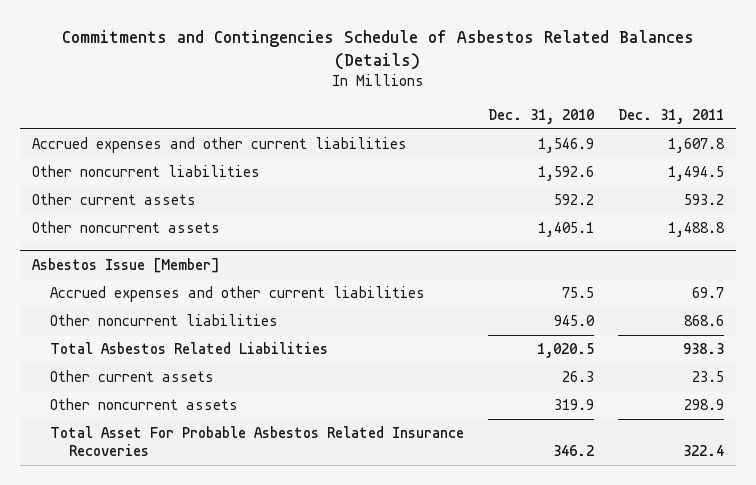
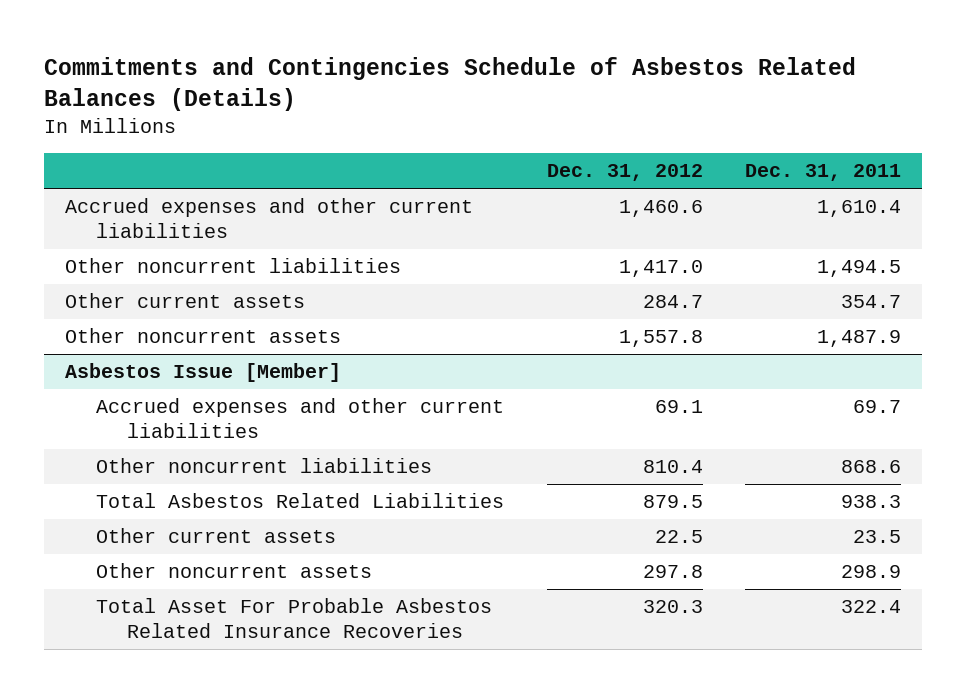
[488,108,595,124] Dec. 31, 2010 -> none
none -> [546,164,703,182] Dec. 31, 2012
[668,138,726,154] 1,607.8 -> [817,200,902,218] 1,610.4
[684,194,725,206] 593.2 -> [841,295,902,309] 354.7
[668,222,726,238] 1,488.8 -> [817,330,902,348] 1,487.9

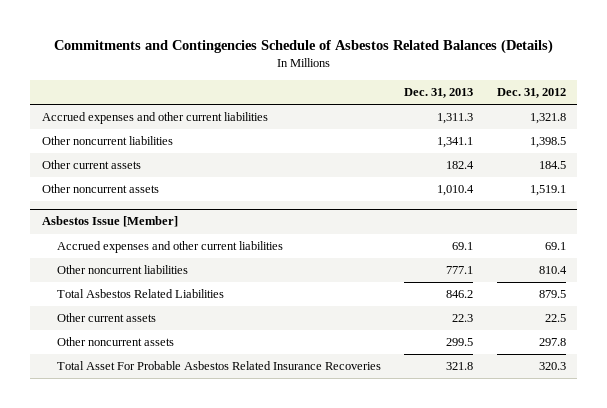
[745,164,902,182] Dec. 31, 2011 -> none
none -> [404,88,474,99] Dec. 31, 2013
[618,200,703,218] 1,460.6 -> [529,113,566,125] 1,321.8
[618,260,703,278] 1,417.0 -> [529,137,566,149] 1,398.5
[642,295,703,309] 284.7 -> [538,161,566,170] 184.5
[618,330,703,348] 1,557.8 -> [529,185,566,197] 1,519.1

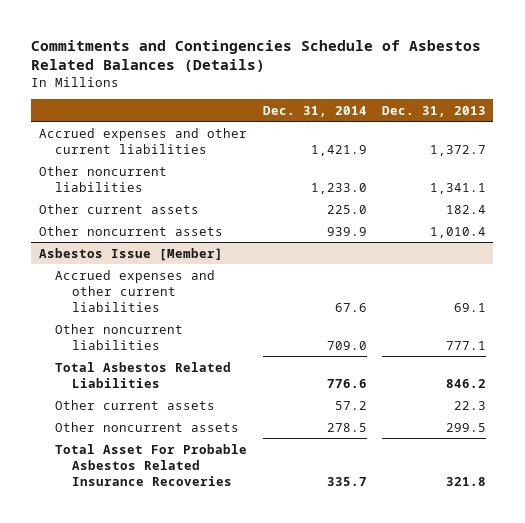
[496,88,566,99] Dec. 31, 2012 -> none
none -> [262,105,367,117] Dec. 31, 2014
[437,113,474,125] 1,311.3 -> [429,144,486,156] 1,372.7

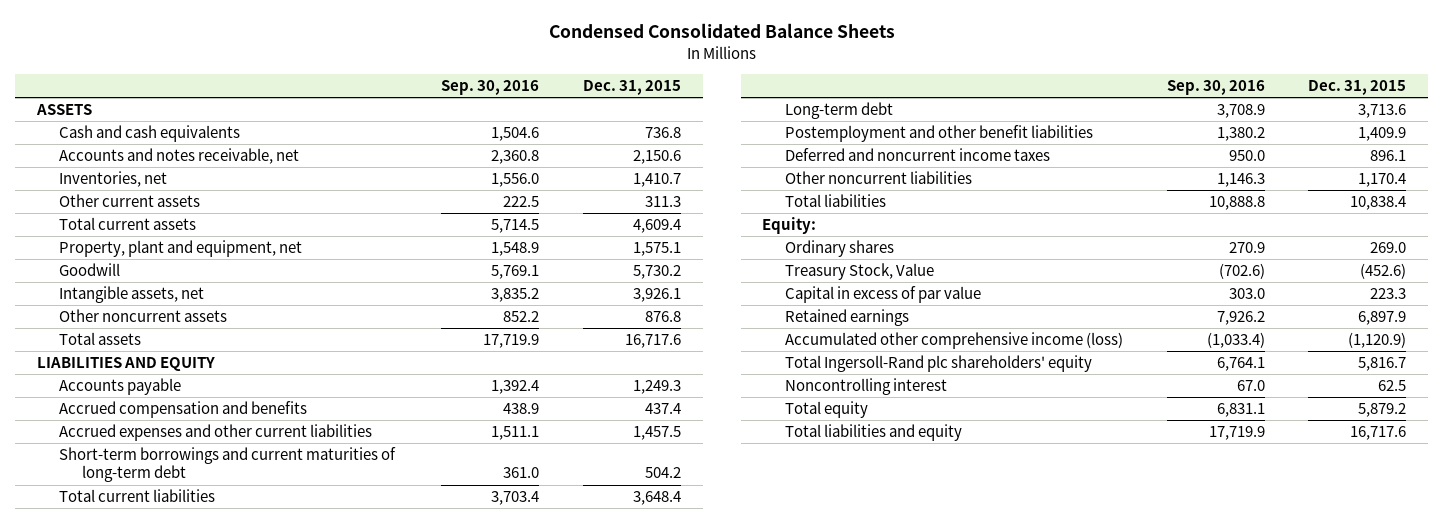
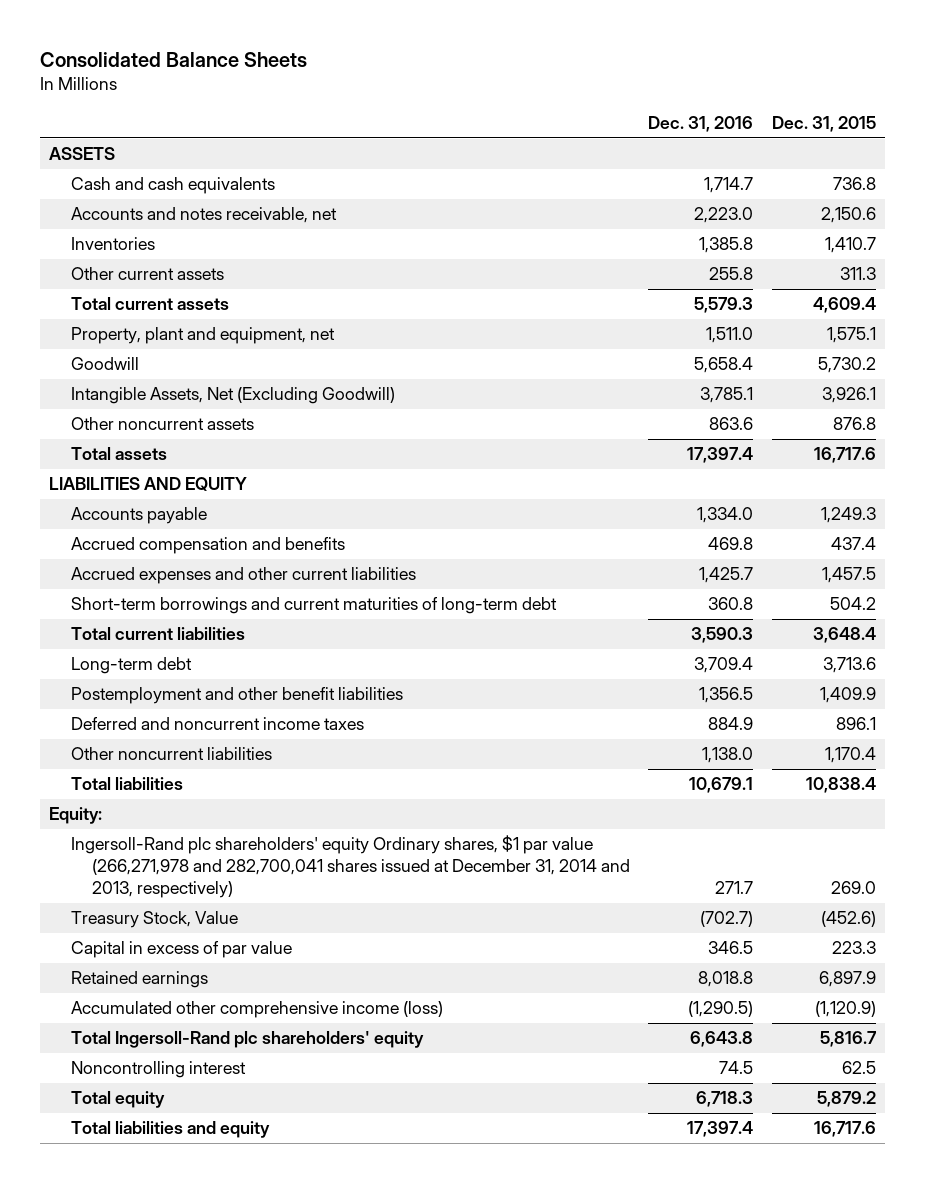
[548,23,895,39] Condensed Consolidated Balance Sheets -> [40,51,308,67] Consolidated Balance Sheets
[441,80,540,96] Sep. 30, 2016 -> none
none -> [648,115,754,132] Dec. 31, 2016
[59,171,168,188] Inventories, net -> [70,237,155,251] Inventories
[59,286,205,304] Intangible assets, net -> [70,387,395,405] Intangible Assets, Net (Excluding Goodwill)
[784,240,894,258] Ordinary shares -> [70,835,631,899] Ingersoll-Rand plc shareholders' equity Ordinary shares, $1 par value (266,271,978 and 282,700,041 shares issued at December 31, 2014 and 2013, respectively)

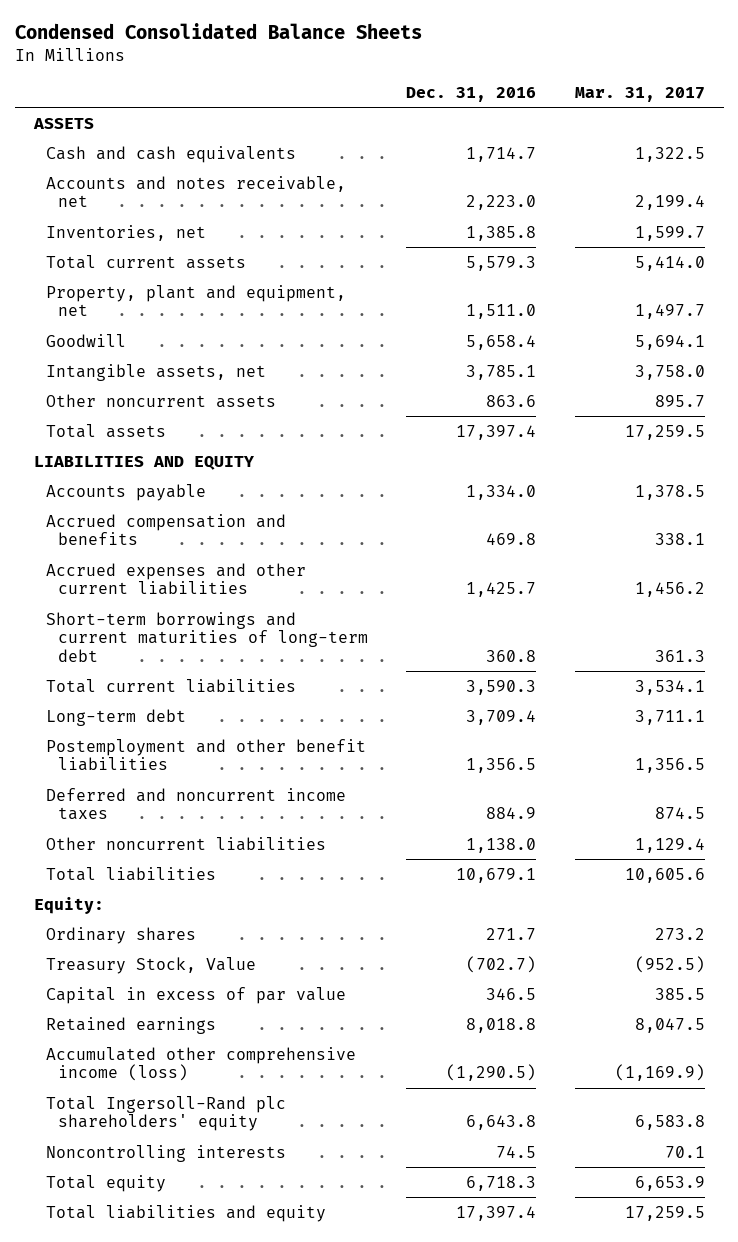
[40,51,308,67] Consolidated Balance Sheets -> [14,23,422,40] Condensed Consolidated Balance Sheets
[771,115,876,132] Dec. 31, 2015 -> none
none -> [574,86,705,102] Mar. 31, 2017
[70,267,224,281] Other current assets -> none
[70,237,155,251] Inventories -> [45,224,206,241] Inventories, net
[70,387,395,405] Intangible Assets, Net (Excluding Goodwill) -> [45,363,266,381] Intangible assets, net
[70,835,631,899] Ingersoll-Rand plc shareholders' equity Ordinary shares, $1 par value (266,271,978 and 282,700,041 shares issued at December 31, 2014 and 2013, respectively) -> [45,926,196,944] Ordinary shares
[70,1061,246,1079] Noncontrolling interest -> [45,1144,286,1162] Noncontrolling interests

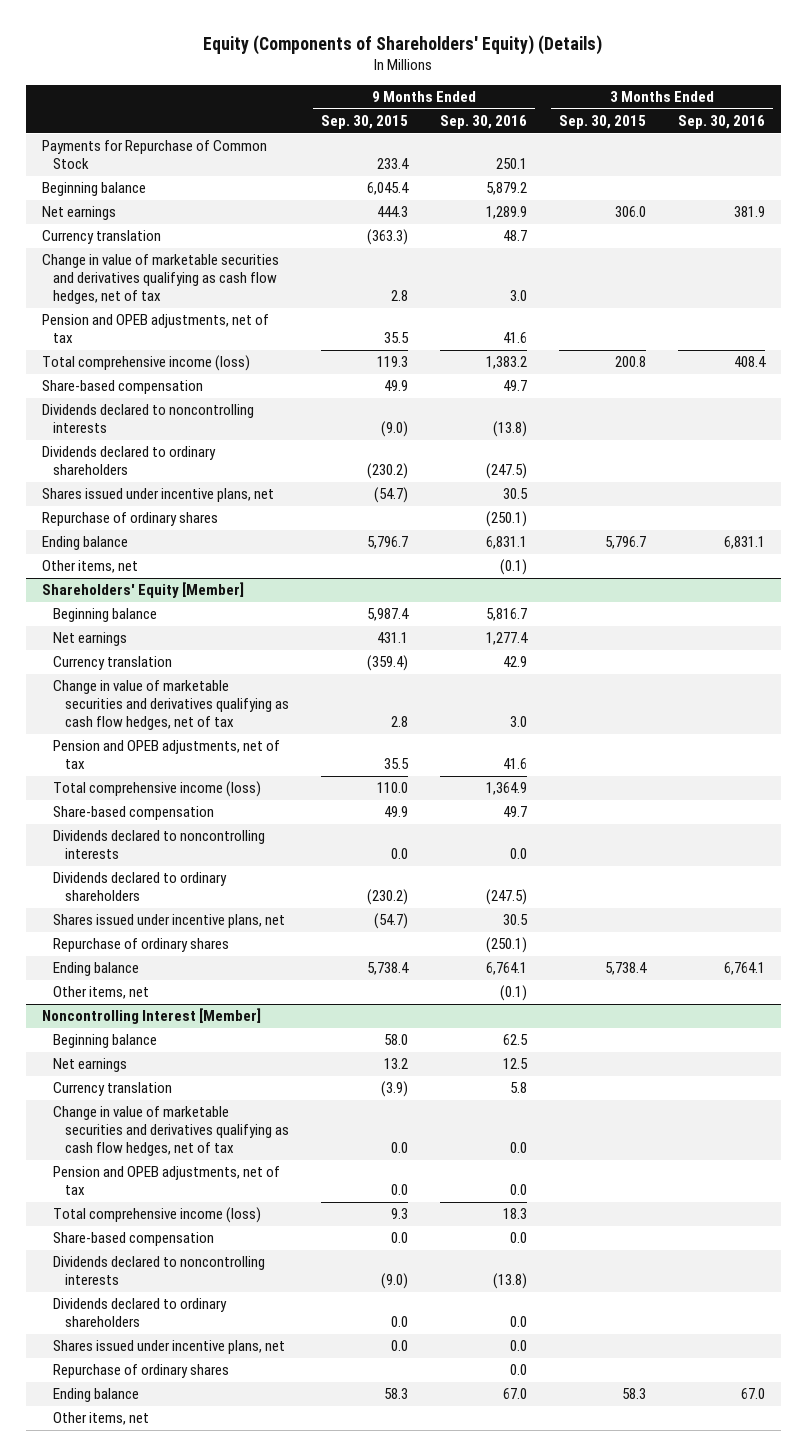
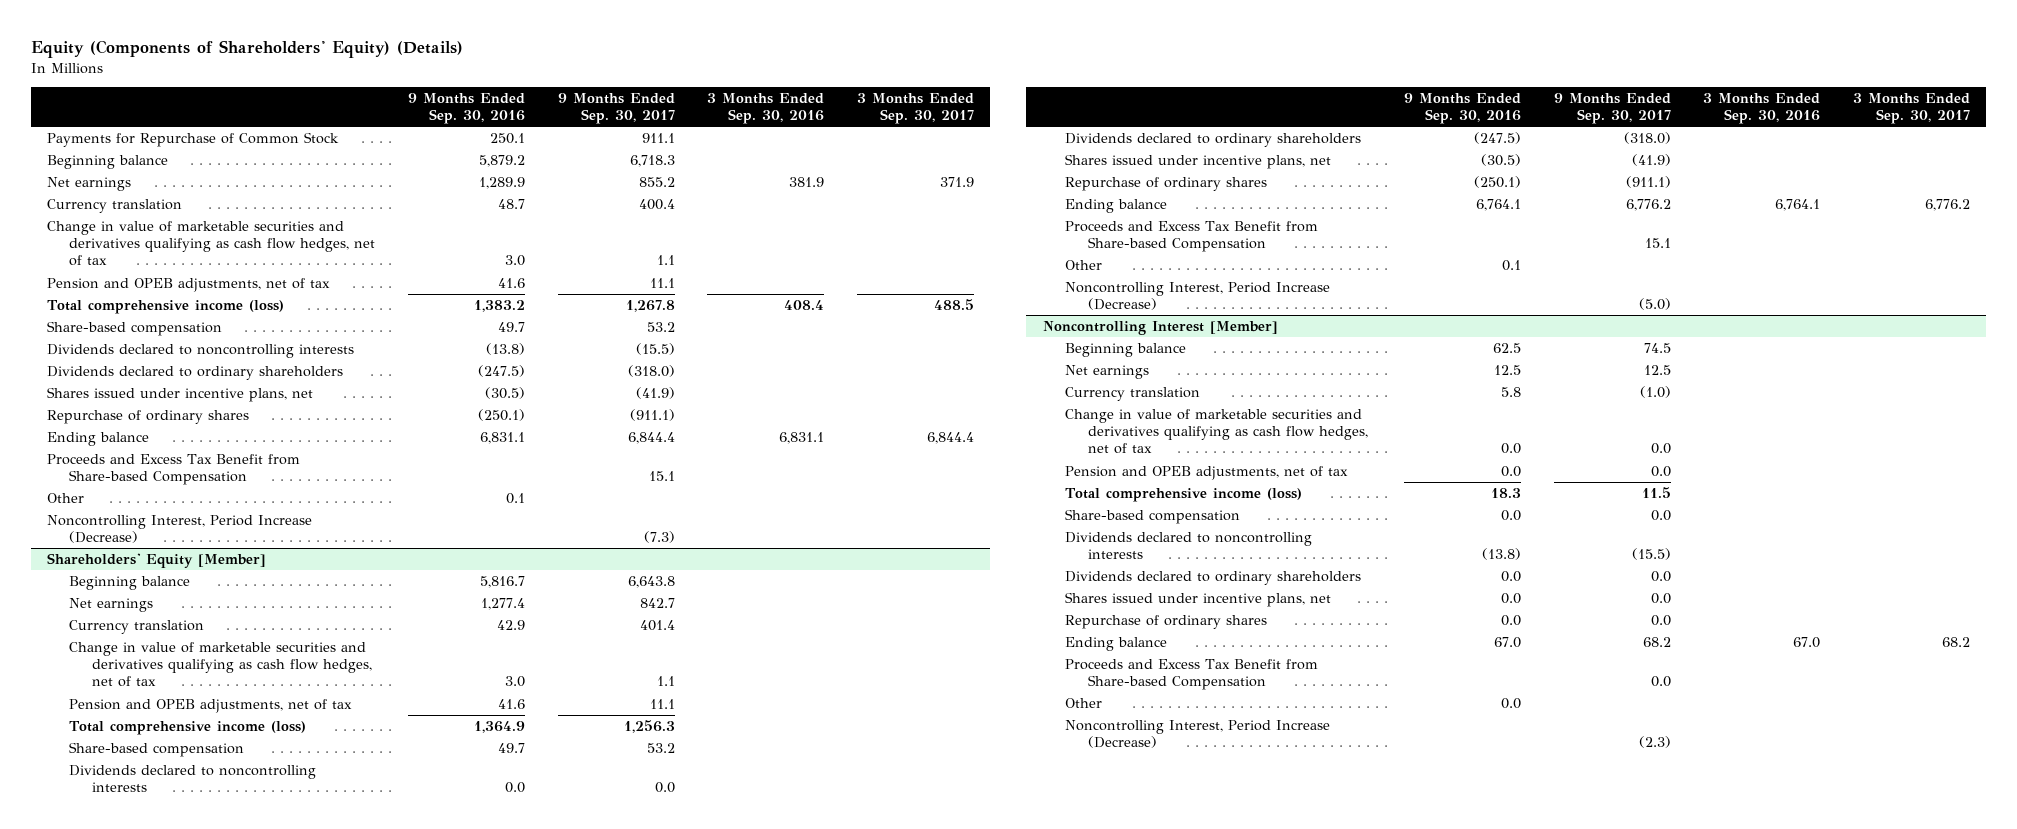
[320,115,408,130] Sep. 30, 2015 -> none
[558,115,646,130] Sep. 30, 2015 -> none
none -> [557,93,675,125] 9 Months Ended Sep. 30, 2017
none -> [857,93,975,125] 3 Months Ended Sep. 30, 2017
[502,488,528,500] 30.5 -> [485,387,526,400] (30.5)
[42,560,139,574] Other items, net -> none
none -> [46,454,300,486] Proceeds and Excess Tax Benefit from Share-based Compensation
none -> [46,493,84,504] Other
none -> [46,515,312,544] Noncontrolling Interest, Period Increase (Decrease)
[502,914,528,926] 30.5 -> [1480,154,1521,167] (30.5)
[53,986,150,1000] Other items, net -> none
none -> [1065,221,1319,253] Proceeds and Excess Tax Benefit from Share-based Compensation
none -> [1065,260,1103,271] Other
none -> [1065,282,1331,311] Noncontrolling Interest, Period Increase (Decrease)
[53,1412,150,1426] Other items, net -> none
none -> [1065,659,1319,691] Proceeds and Excess Tax Benefit from Share-based Compensation
none -> [1065,698,1103,709] Other
none -> [1065,720,1331,749] Noncontrolling Interest, Period Increase (Decrease)

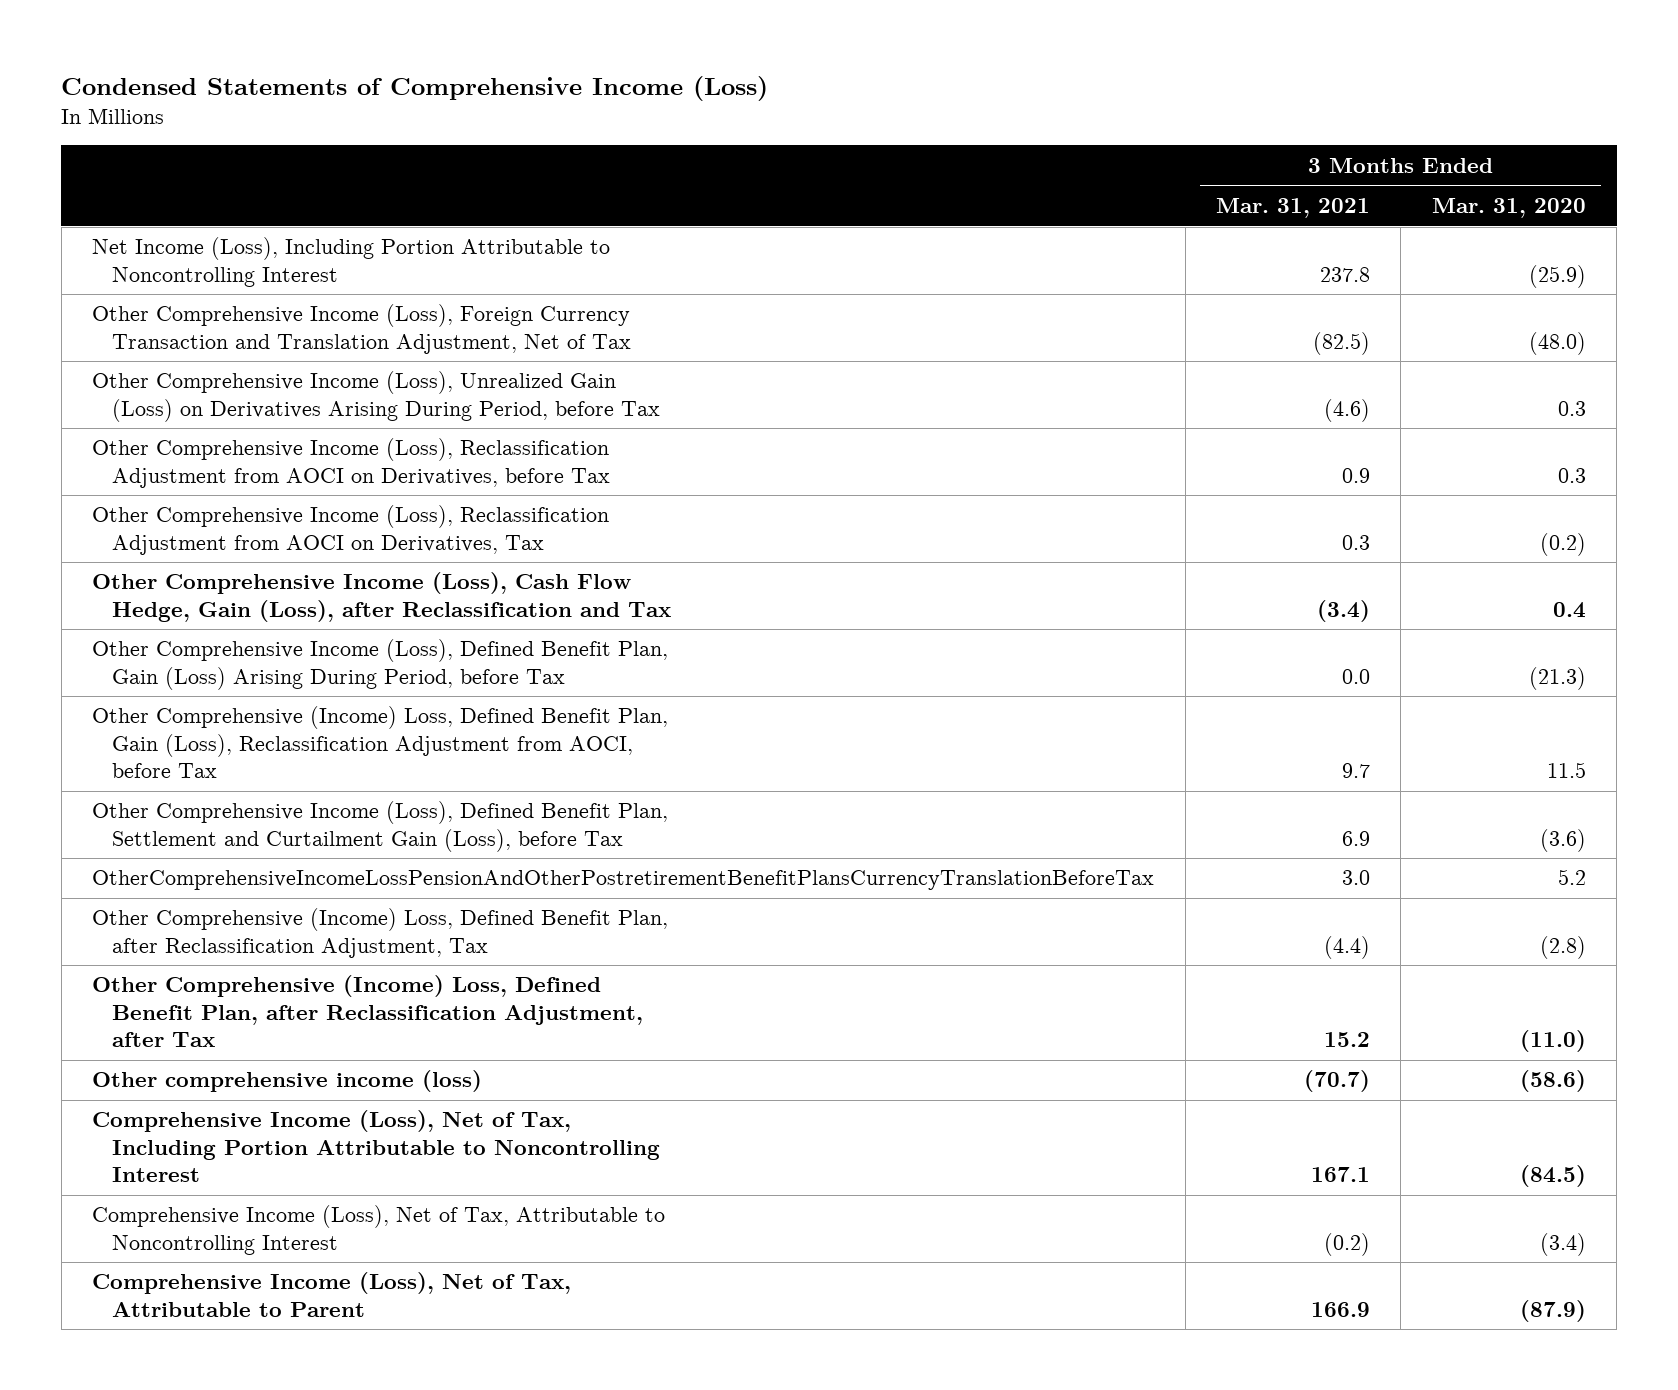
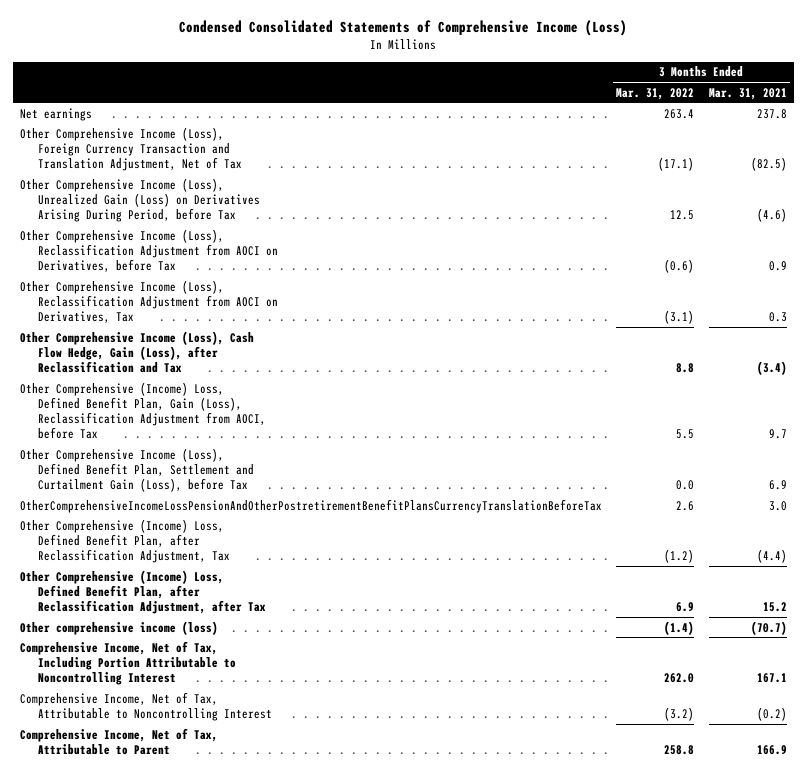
[61,75,769,101] Condensed Statements of Comprehensive Income (Loss) -> [179,20,628,37] Condensed Consolidated Statements of Comprehensive Income (Loss)
[1431,198,1586,219] Mar. 31, 2020 -> none
none -> [616,87,695,100] Mar. 31, 2022
[92,237,611,287] Net Income (Loss), Including Portion Attributable to Noncontrolling Interest -> [20,107,93,121] Net earnings
[92,639,669,690] Other Comprehensive Income (Loss), Defined Benefit Plan, Gain (Loss) Arising During Period, before Tax -> none
[92,1110,661,1183] Comprehensive Income (Loss), Net of Tax, Including Portion Attributable to Noncontrolling Interest -> [20,640,237,686] Comprehensive Income, Net of Tax, Including Portion Attributable to Noncontrolling Interest
[92,1205,666,1255] Comprehensive Income (Loss), Net of Tax, Attributable to Noncontrolling Interest -> [20,691,273,721] Comprehensive Income, Net of Tax, Attributable to Noncontrolling Interest
[92,1272,572,1317] Comprehensive Income (Loss), Net of Tax, Attributable to Parent -> [20,727,219,755] Comprehensive Income, Net of Tax, Attributable to Parent

